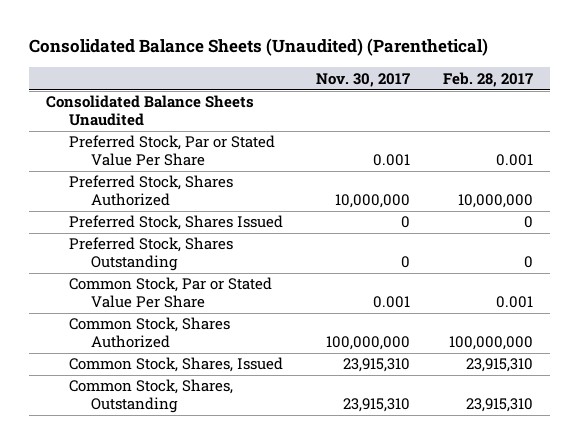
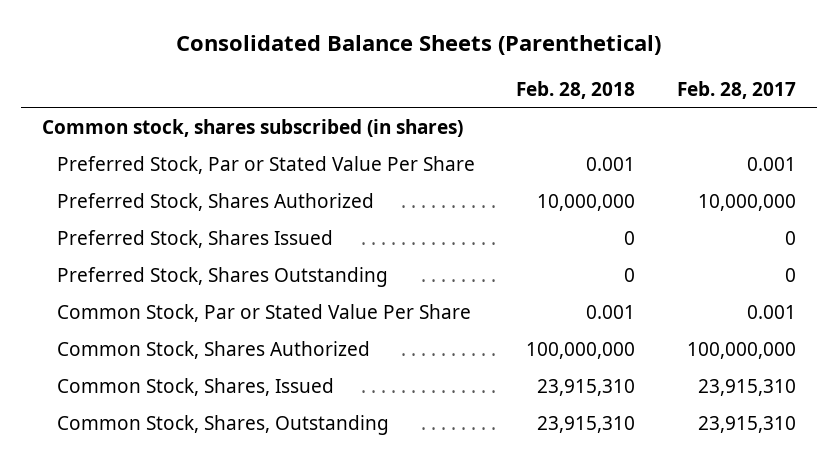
[29,38,489,57] Consolidated Balance Sheets (Unaudited) (Parenthetical) -> [176,35,662,56] Consolidated Balance Sheets (Parenthetical)
[315,72,410,87] Nov. 30, 2017 -> none
none -> [516,80,636,99] Feb. 28, 2018
[45,95,254,126] Consolidated Balance Sheets Unaudited -> [42,118,464,137] Common stock, shares subscribed (in shares)

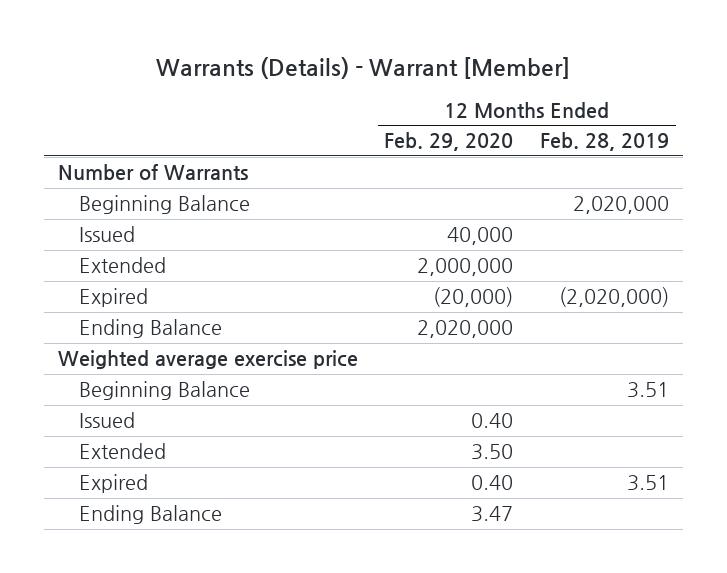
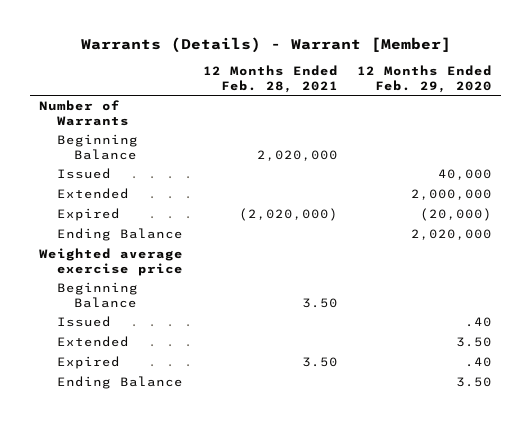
[540,132,670,152] Feb. 28, 2019 -> none
none -> [202,64,338,93] 12 Months Ended Feb. 28, 2021
[471,413,514,429] 0.40 -> [464,317,492,328] .40
[471,475,514,491] 0.40 -> [464,357,492,368] .40
[471,506,514,523] 3.47 -> [455,377,492,388] 3.50

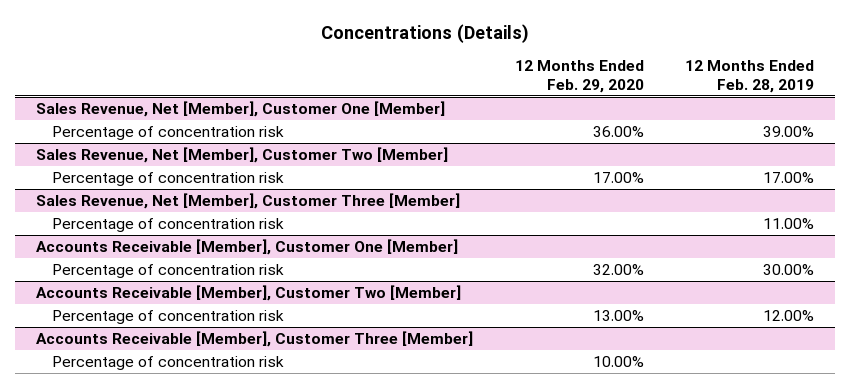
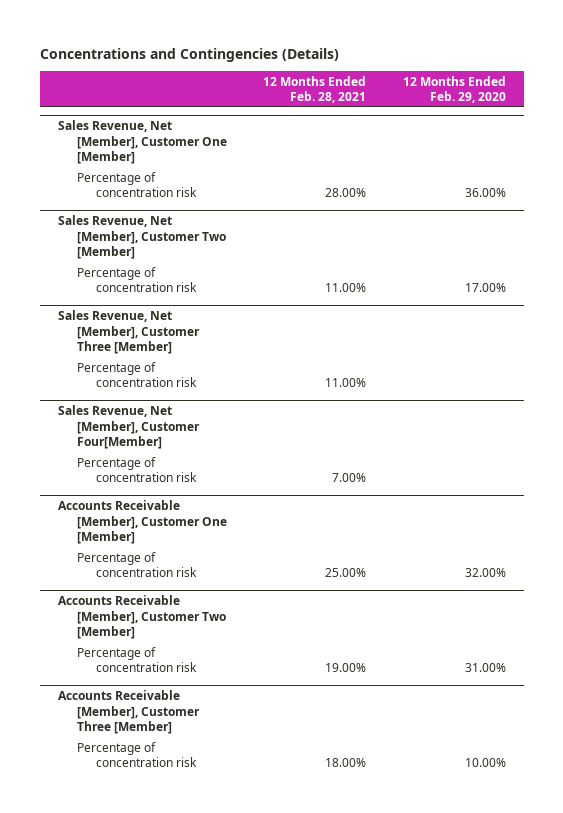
[321,24,530,44] Concentrations (Details) -> [39,47,339,62] Concentrations and Contingencies (Details)
[685,60,815,93] 12 Months Ended Feb. 28, 2019 -> none
none -> [263,75,367,103] 12 Months Ended Feb. 28, 2021
none -> [57,405,200,449] Sales Revenue, Net [Member], Customer Four[Member]
none -> [76,456,197,483] Percentage of concentration risk
[592,309,644,321] 13.00% -> [464,663,506,673] 31.00%

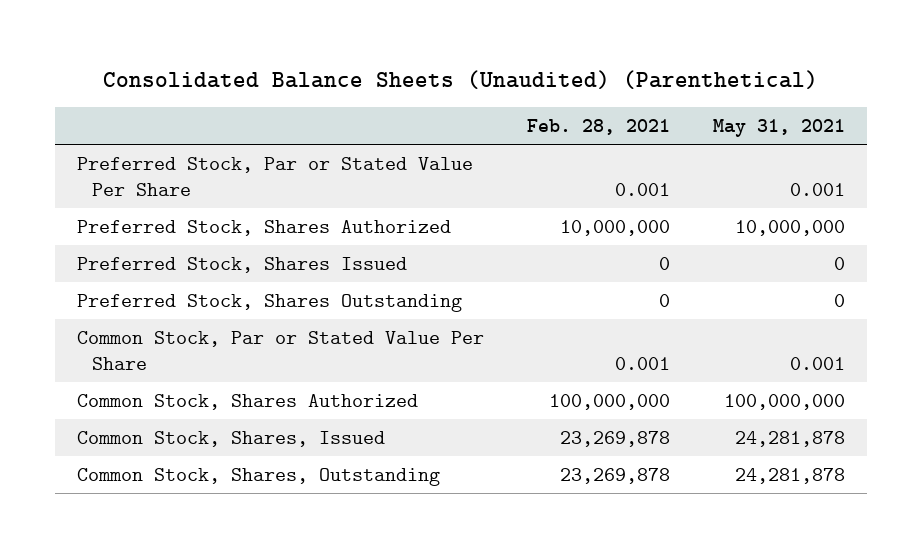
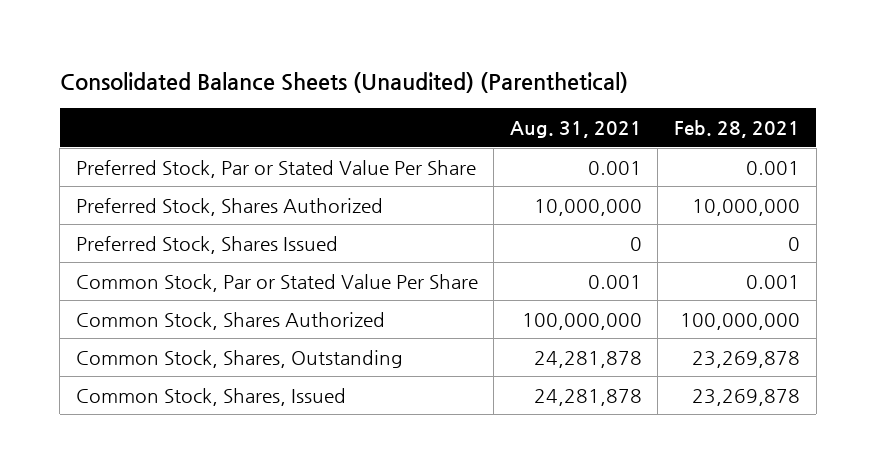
[713,118,846,137] May 31, 2021 -> none
none -> [509,121,642,139] Aug. 31, 2021
[76,293,462,312] Preferred Stock, Shares Outstanding -> none
[76,430,385,447] Common Stock, Shares, Issued -> [75,387,346,406] Common Stock, Shares, Issued

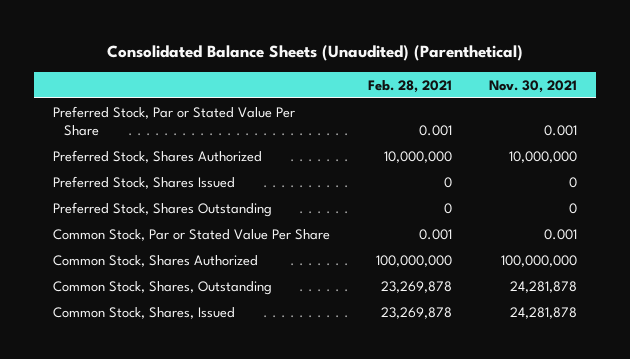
[509,121,642,139] Aug. 31, 2021 -> none
none -> [489,79,578,93] Nov. 30, 2021
none -> [53,201,273,217] Preferred Stock, Shares Outstanding

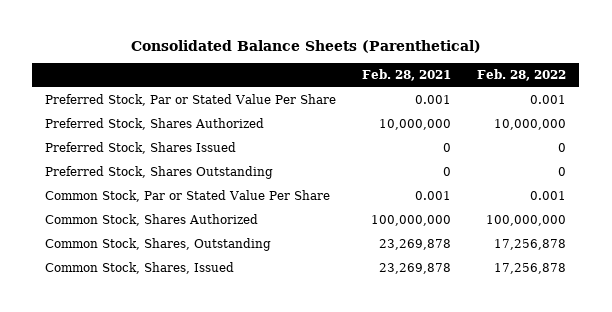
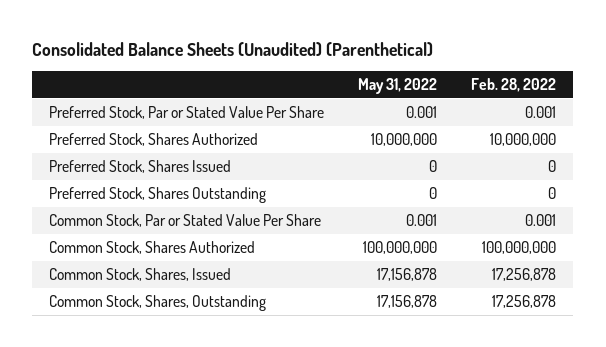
[130,39,481,53] Consolidated Balance Sheets (Parenthetical) -> [32,42,434,57] Consolidated Balance Sheets (Unaudited) (Parenthetical)
[362,69,452,82] Feb. 28, 2021 -> none
none -> [358,78,438,95] May 31, 2022
[45,238,272,252] Common Stock, Shares, Outstanding -> [49,294,267,311] Common Stock, Shares, Outstanding

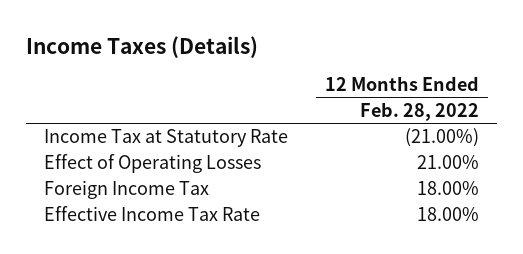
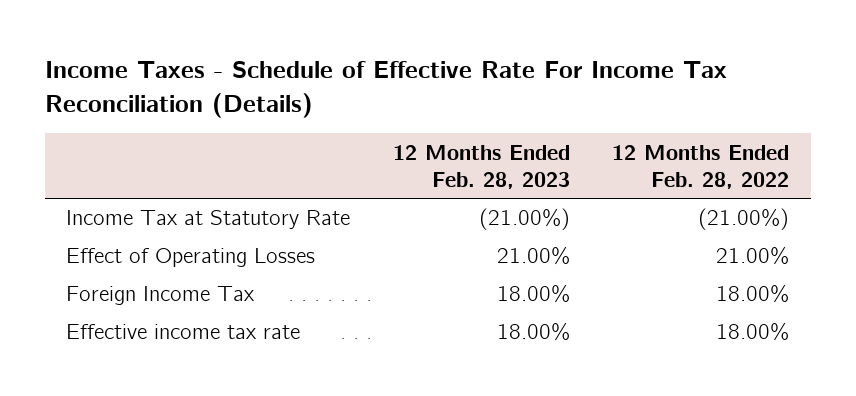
[25,35,258,58] Income Taxes (Details) -> [44,61,727,118] Income Taxes - Schedule of Effective Rate For Income Tax Reconciliation (Details)
none -> [392,144,570,189] 12 Months Ended Feb. 28, 2023
[43,206,260,222] Effective Income Tax Rate -> [66,324,301,340] Effective income tax rate

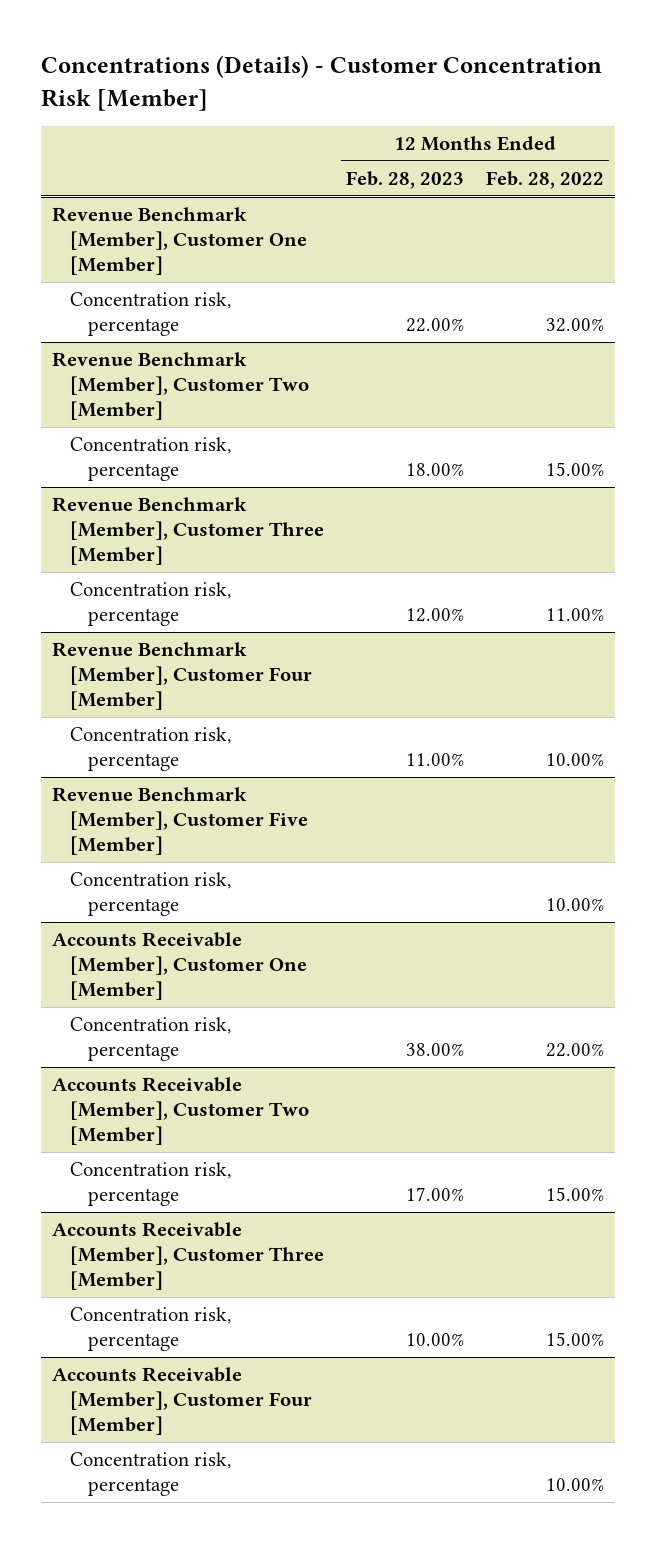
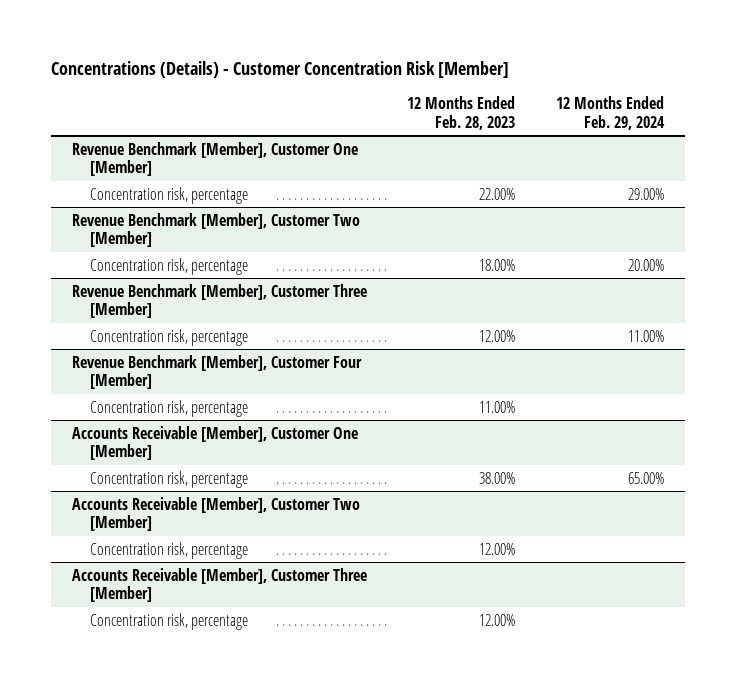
[485,170,604,189] Feb. 28, 2022 -> none
none -> [556,96,666,130] 12 Months Ended Feb. 29, 2024
[52,787,309,855] Revenue Benchmark [Member], Customer Five [Member] -> none
[70,872,233,917] Concentration risk, percentage -> none
[406,1187,465,1202] 17.00% -> [479,542,516,555] 12.00%
[52,1367,313,1435] Accounts Receivable [Member], Customer Four [Member] -> none
[70,1452,233,1497] Concentration risk, percentage -> none
[406,1333,465,1347] 10.00% -> [479,613,516,626] 12.00%

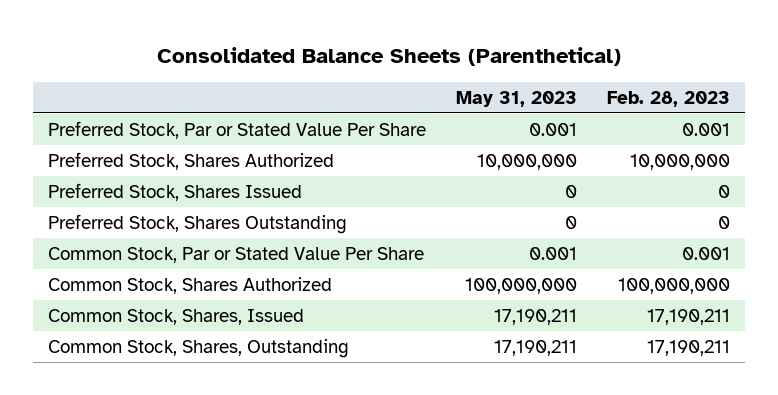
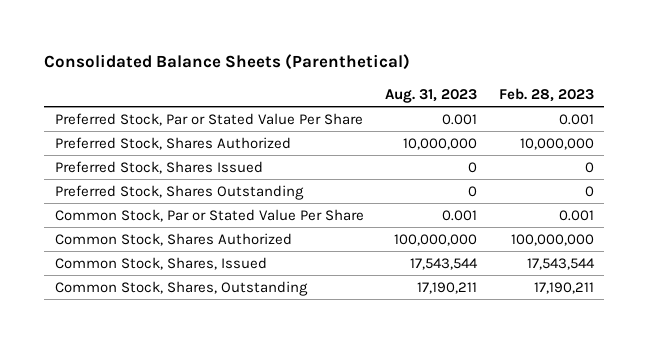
[456,91,578,108] May 31, 2023 -> none
none -> [385,88,478,103] Aug. 31, 2023
[647,308,731,325] 17,190,211 -> [526,257,595,270] 17,543,544

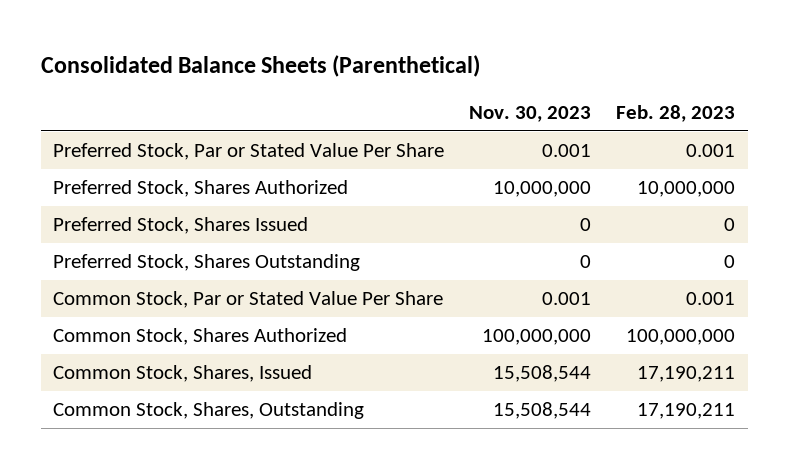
[385,88,478,103] Aug. 31, 2023 -> none
none -> [469,106,592,123] Nov. 30, 2023
[526,257,595,270] 17,543,544 -> [637,366,736,383] 17,190,211

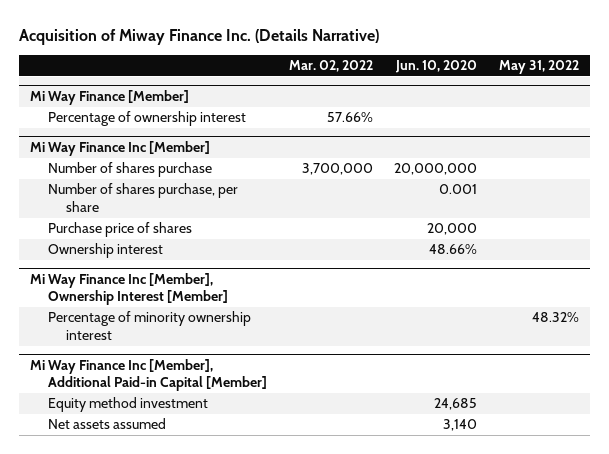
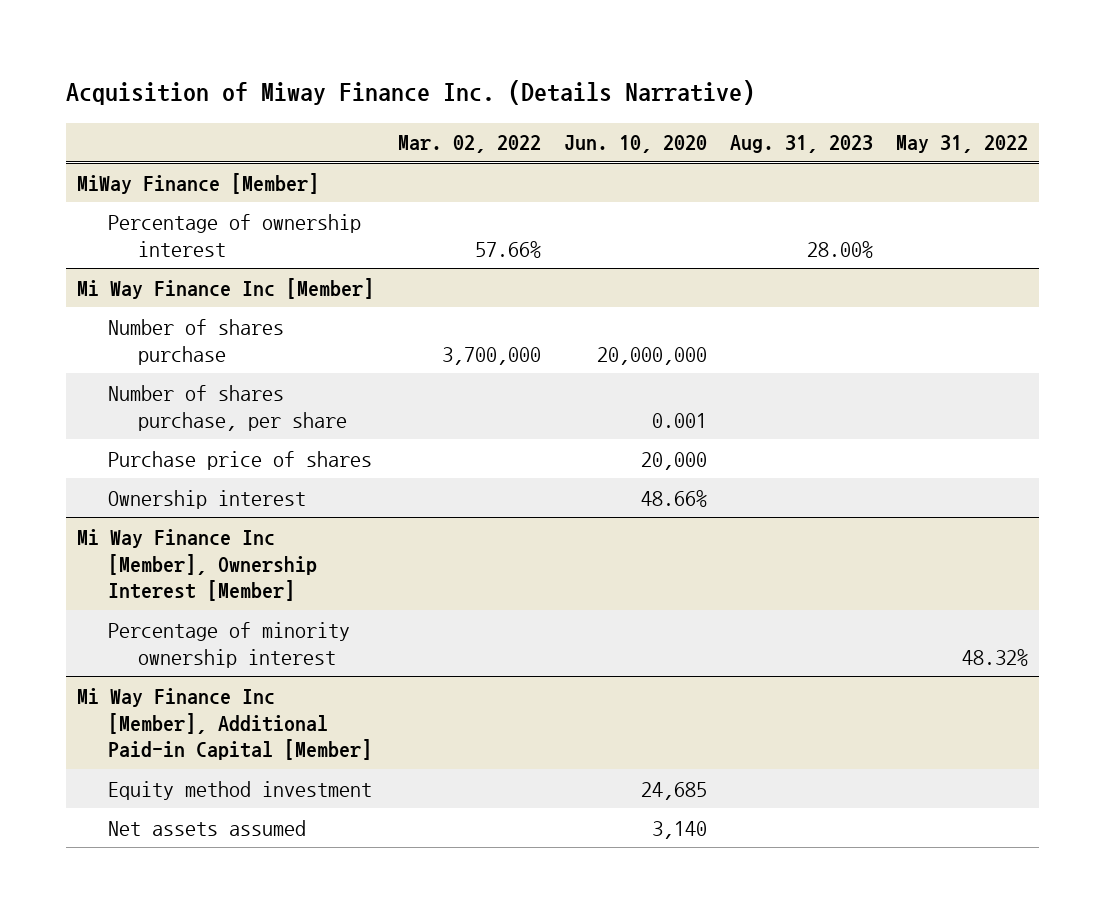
none -> [729,135,873,154] Aug. 31, 2023
[29,90,189,106] Mi Way Finance [Member] -> [77,172,320,194] MiWay Finance [Member]

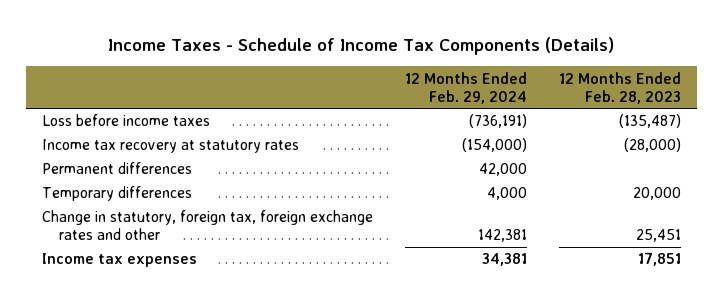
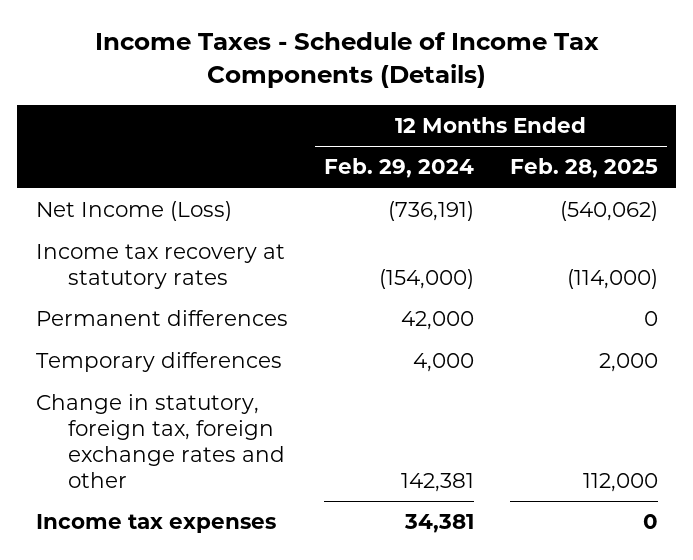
[558,71,681,104] 12 Months Ended Feb. 28, 2023 -> none
none -> [509,158,658,179] Feb. 28, 2025
[42,114,211,127] Loss before income taxes -> [35,201,232,222] Net Income (Loss)

